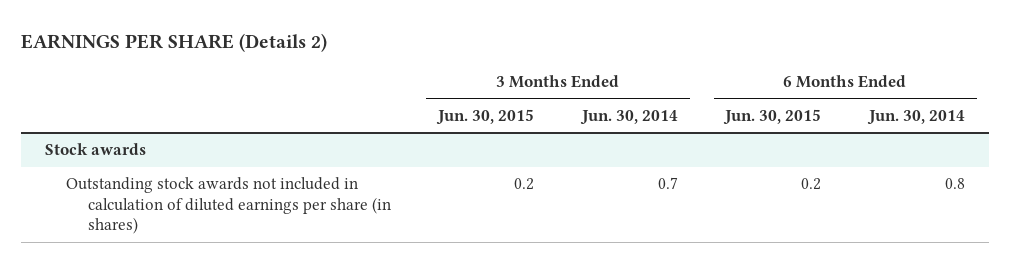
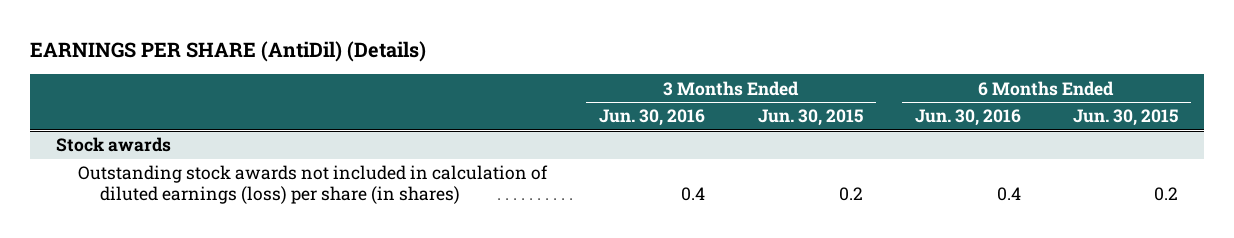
[21,32,328,52] EARNINGS PER SHARE (Details 2) -> [29,40,426,62] EARNINGS PER SHARE (AntiDil) (Details)
[579,110,678,126] Jun. 30, 2014 -> none
[867,110,966,126] Jun. 30, 2014 -> none
none -> [599,109,706,127] Jun. 30, 2016
none -> [914,109,1021,127] Jun. 30, 2016
[66,177,391,235] Outstanding stock awards not included in calculation of diluted earnings per share (in shares) -> [78,165,549,205] Outstanding stock awards not included in calculation of diluted earnings (loss) per share (in shares)

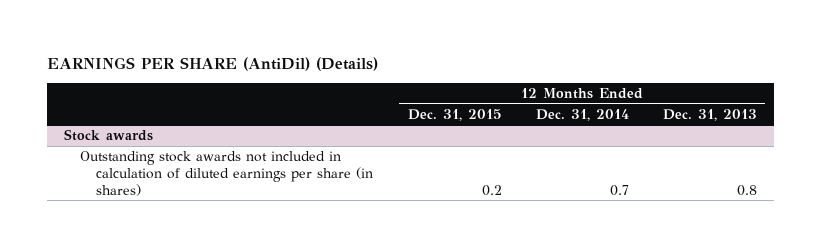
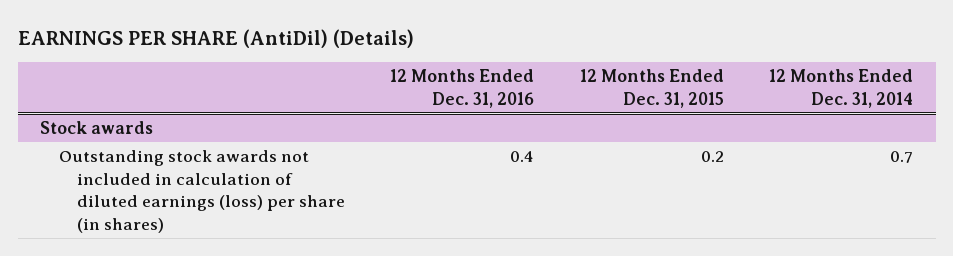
[662,108,757,121] Dec. 31, 2013 -> none
none -> [390,69,535,108] 12 Months Ended Dec. 31, 2016
[80,151,374,196] Outstanding stock awards not included in calculation of diluted earnings per share (in shares) -> [58,149,345,233] Outstanding stock awards not included in calculation of diluted earnings (loss) per share (in shares)

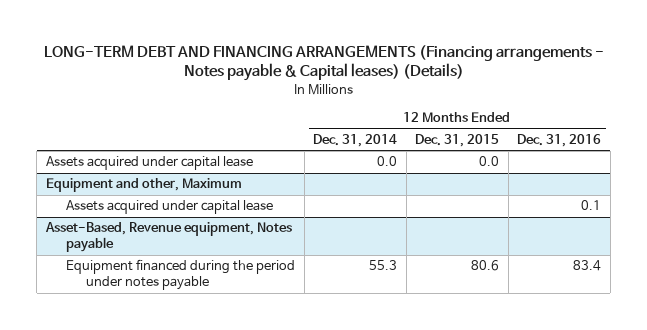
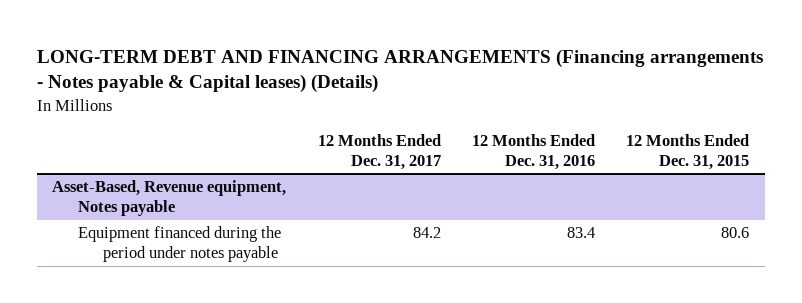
[313,133,398,147] Dec. 31, 2014 -> none
none -> [317,133,441,170] 12 Months Ended Dec. 31, 2017
[45,156,253,171] Assets acquired under capital lease -> none
[45,178,242,193] Equipment and other, Maximum -> none
[65,200,273,215] Assets acquired under capital lease -> none

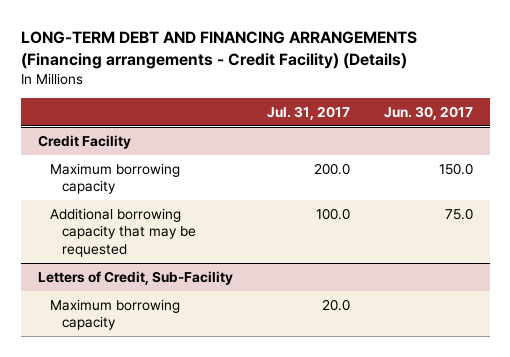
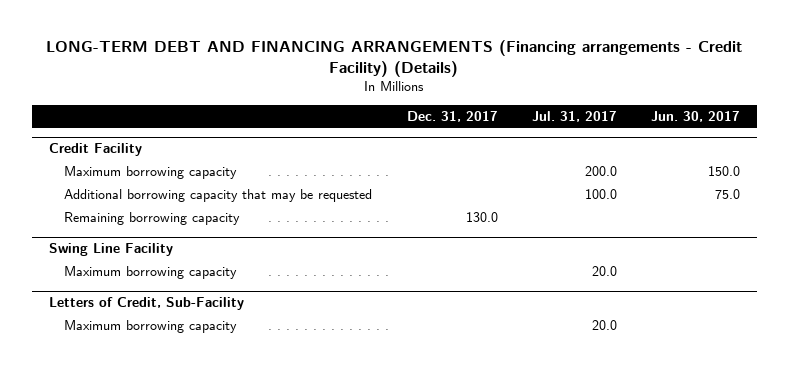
none -> [406,110,498,122] Dec. 31, 2017
none -> [64,212,241,226] Remaining borrowing capacity
none -> [48,243,173,257] Swing Line Facility
none -> [64,266,238,280] Maximum borrowing capacity

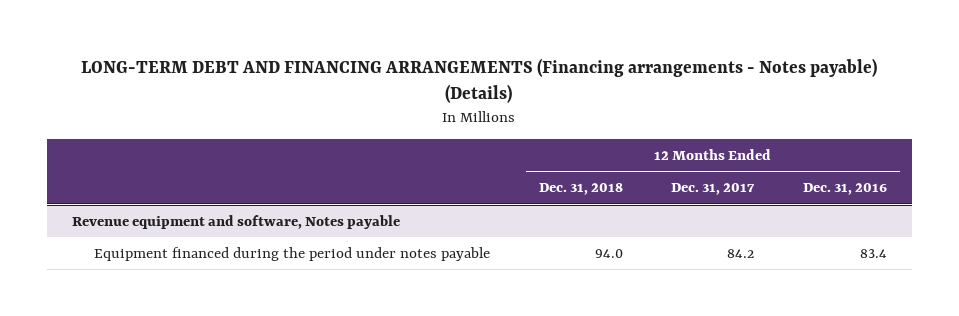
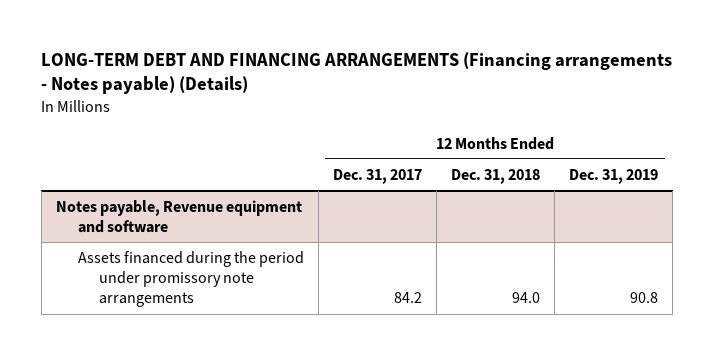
[803,183,888,196] Dec. 31, 2016 -> none
none -> [569,168,659,184] Dec. 31, 2019
[71,215,400,230] Revenue equipment and software, Notes payable -> [55,199,302,234] Notes payable, Revenue equipment and software
[93,247,490,262] Equipment financed during the period under notes payable -> [77,250,304,308] Assets financed during the period under promissory note arrangements

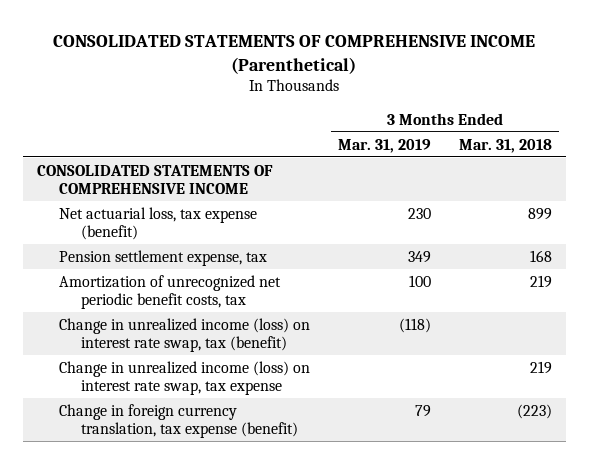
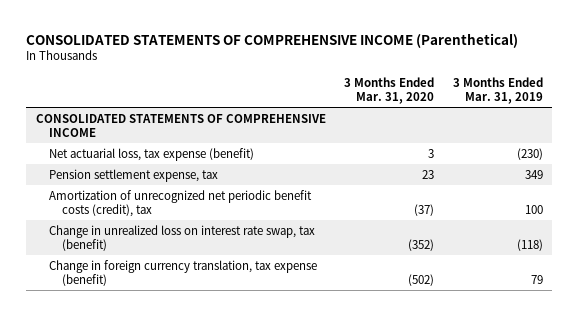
[459,138,553,153] Mar. 31, 2018 -> none
none -> [344,76,435,104] 3 Months Ended Mar. 31, 2020
[407,207,431,219] 230 -> [517,147,544,160] (230)
[58,360,310,395] Change in unrealized income (loss) on interest rate swap, tax expense -> none
[58,274,281,309] Amortization of unrecognized net periodic benefit costs, tax -> [48,189,312,217] Amortization of unrecognized net periodic benefit costs (credit), tax
[58,317,310,352] Change in unrealized income (loss) on interest rate swap, tax (benefit) -> [48,224,315,251] Change in unrealized loss on interest rate swap, tax (benefit)

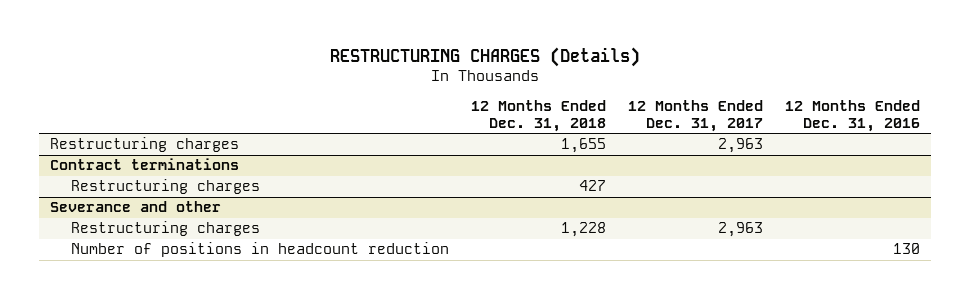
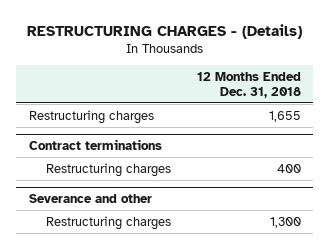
[329,46,640,67] RESTRUCTURING CHARGES (Details) -> [26,23,302,39] RESTRUCTURING CHARGES - (Details)
[627,100,763,132] 12 Months Ended Dec. 31, 2017 -> none
[784,100,920,132] 12 Months Ended Dec. 31, 2016 -> none
[578,180,606,192] 427 -> [276,163,301,173] 400
[70,242,449,258] Number of positions in headcount reduction -> none
[560,222,606,238] 1,228 -> [269,216,301,228] 1,300

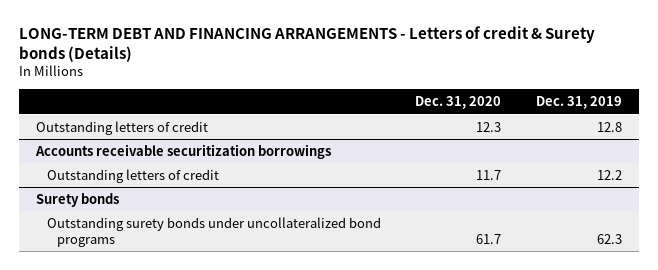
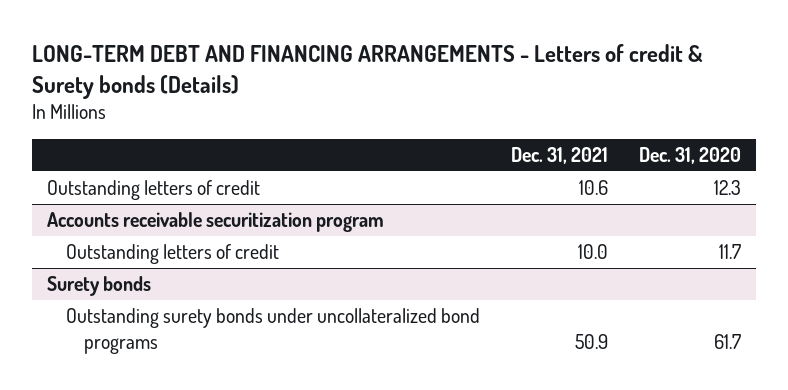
[535,96,622,110] Dec. 31, 2019 -> none
none -> [510,146,608,164] Dec. 31, 2021
[35,143,332,159] Accounts receivable securitization borrowings -> [47,212,385,233] Accounts receivable securitization program

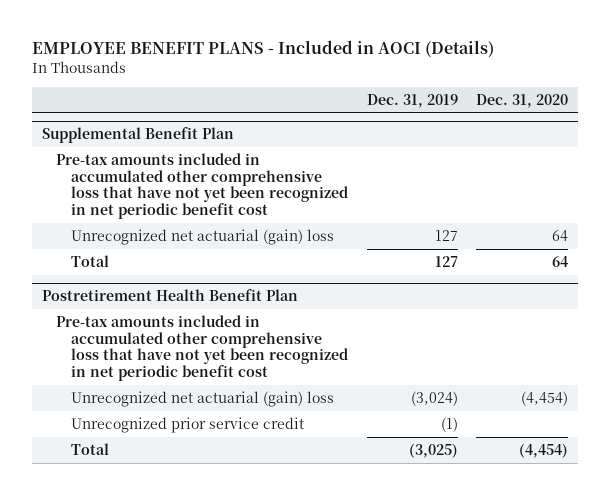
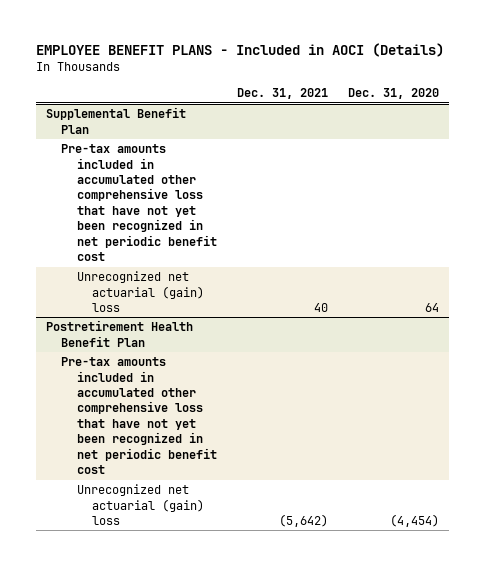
[366,93,458,108] Dec. 31, 2019 -> none
none -> [236,88,328,100] Dec. 31, 2021
[71,254,110,267] Total -> none
[71,416,305,433] Unrecognized prior service credit -> none
[71,442,110,455] Total -> none

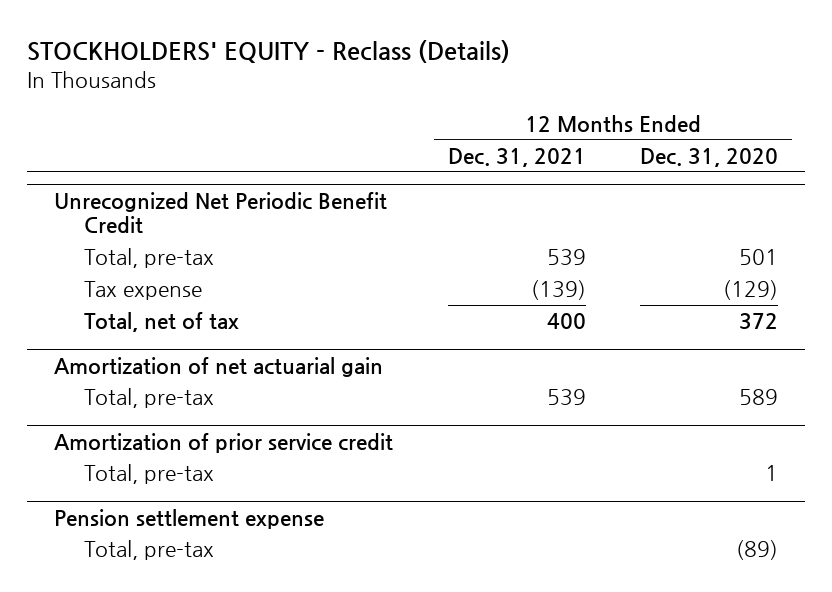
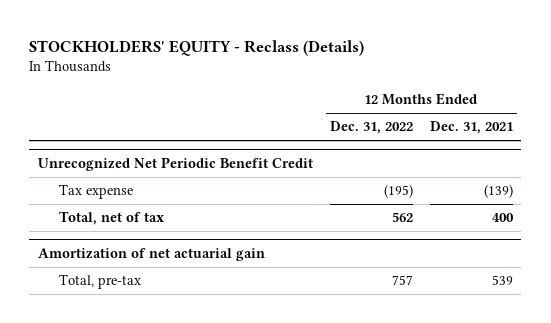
[640,147,779,167] Dec. 31, 2020 -> none
none -> [329,121,413,135] Dec. 31, 2022
[83,248,214,269] Total, pre-tax -> none
[53,432,393,453] Amortization of prior service credit -> none
[83,464,214,485] Total, pre-tax -> none
[53,508,324,529] Pension settlement expense -> none
[83,540,214,561] Total, pre-tax -> none

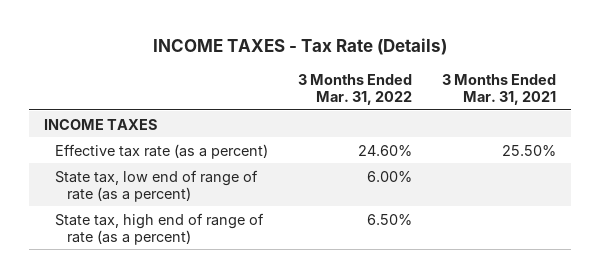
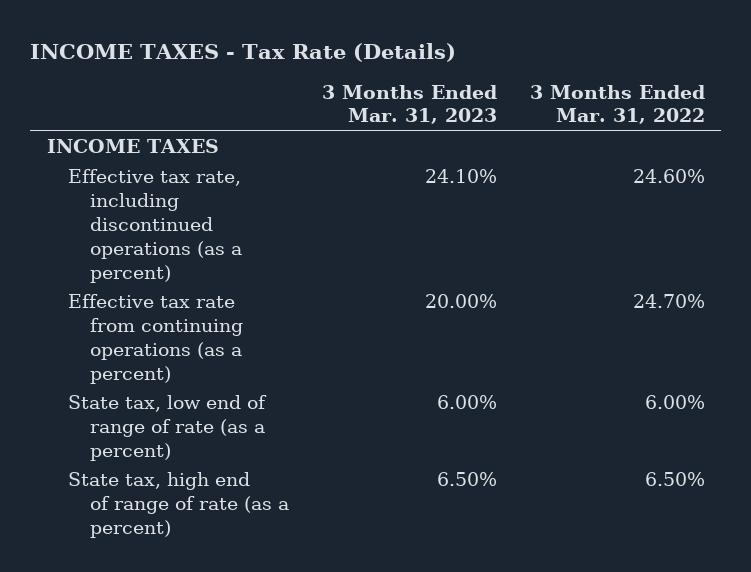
[441,73,556,105] 3 Months Ended Mar. 31, 2021 -> none
none -> [321,84,497,125] 3 Months Ended Mar. 31, 2023
none -> [68,169,242,283] Effective tax rate, including discontinued operations (as a percent)
[55,143,269,159] Effective tax rate (as a percent) -> [68,294,243,385] Effective tax rate from continuing operations (as a percent)
[357,144,412,156] 24.60% -> [632,294,705,309] 24.70%

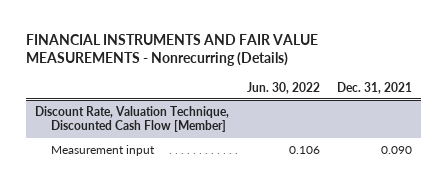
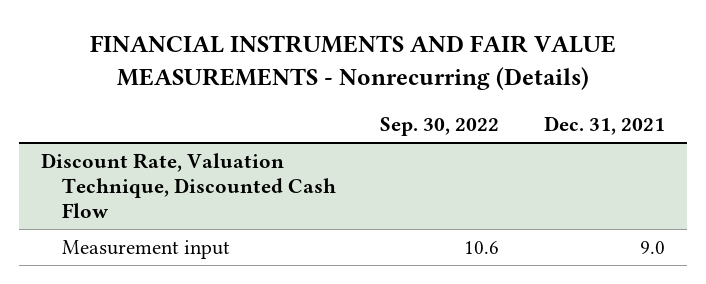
[246,81,320,94] Jun. 30, 2022 -> none
none -> [380,117,500,137] Sep. 30, 2022
[34,106,229,133] Discount Rate, Valuation Technique, Discounted Cash Flow [Member] -> [41,152,337,219] Discount Rate, Valuation Technique, Discounted Cash Flow
[381,146,413,155] 0.090 -> [639,240,665,254] 9.0

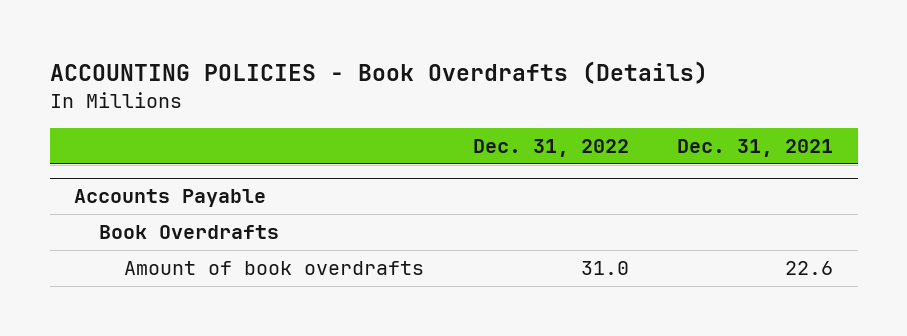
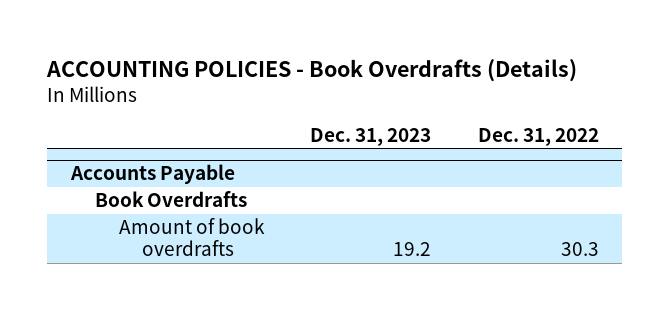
[677,139,834,158] Dec. 31, 2021 -> none
none -> [310,127,432,146] Dec. 31, 2023
[580,261,629,276] 31.0 -> [560,242,599,257] 30.3

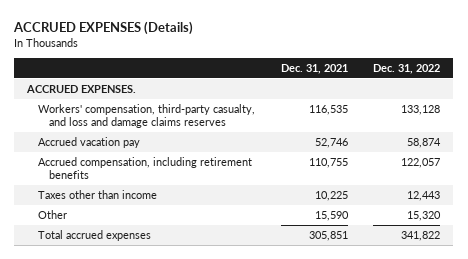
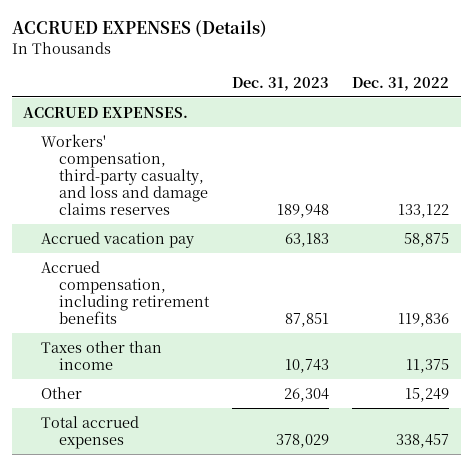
[280,63,348,74] Dec. 31, 2021 -> none
none -> [231,76,329,91] Dec. 31, 2023
[401,104,441,115] 133,128 -> [398,204,450,219] 133,122
[407,137,442,148] 58,874 -> [404,232,450,247] 58,875
[401,157,441,168] 122,057 -> [398,313,450,328] 119,836
[407,190,441,201] 12,443 -> [406,358,450,373] 11,375
[407,210,442,221] 15,320 -> [405,387,450,402] 15,249
[401,230,441,241] 341,822 -> [396,433,450,448] 338,457

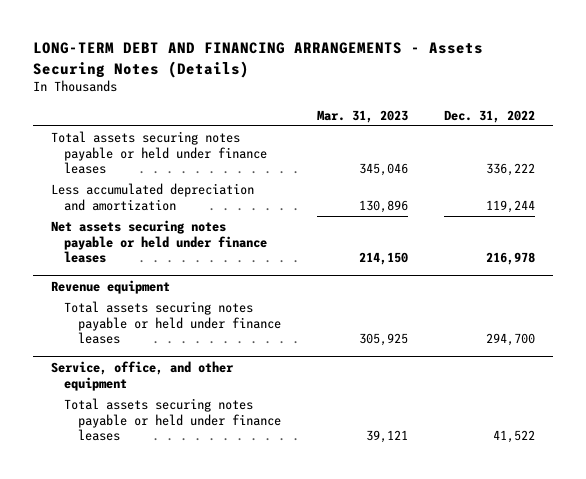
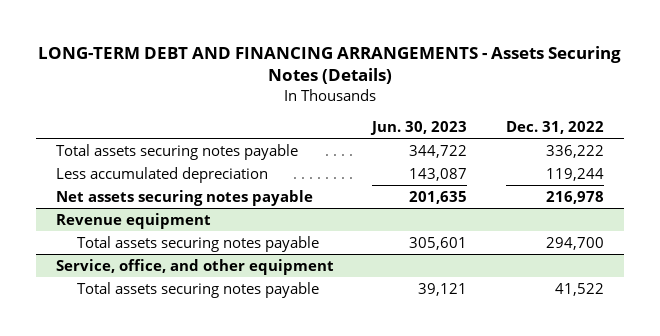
[316,109,408,123] Mar. 31, 2023 -> none
none -> [370,121,468,136] Jun. 30, 2023
[50,131,268,175] Total assets securing notes payable or held under finance leases -> [55,143,298,160] Total assets securing notes payable
[50,183,254,211] Less accumulated depreciation and amortization -> [55,166,268,183] Less accumulated depreciation
[50,220,268,264] Net assets securing notes payable or held under finance leases -> [55,189,313,206] Net assets securing notes payable
[64,301,281,345] Total assets securing notes payable or held under finance leases -> [77,235,320,252] Total assets securing notes payable
[64,398,281,442] Total assets securing notes payable or held under finance leases -> [77,281,320,298] Total assets securing notes payable

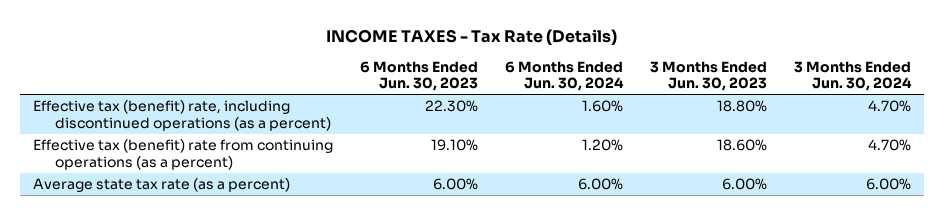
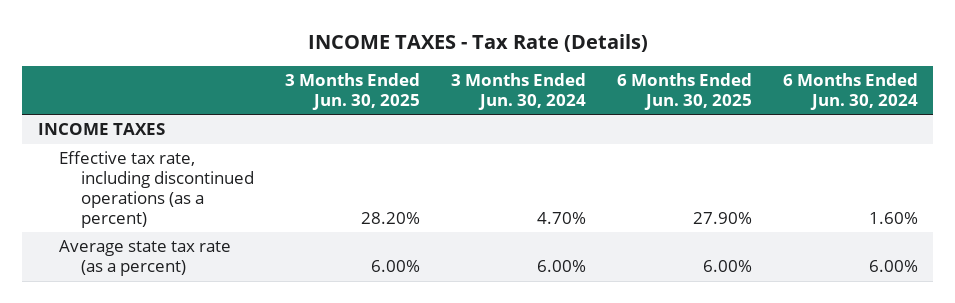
[359,60,478,92] 6 Months Ended Jun. 30, 2023 -> none
[649,60,767,92] 3 Months Ended Jun. 30, 2023 -> none
none -> [284,72,420,110] 3 Months Ended Jun. 30, 2025
none -> [616,72,752,110] 6 Months Ended Jun. 30, 2025
[33,139,334,170] Effective tax (benefit) rate from continuing operations (as a percent) -> none
none -> [37,123,165,136] INCOME TAXES
[33,100,332,131] Effective tax (benefit) rate, including discontinued operations (as a percent) -> [59,151,255,228] Effective tax rate, including discontinued operations (as a percent)

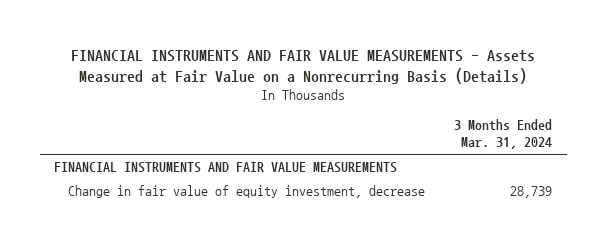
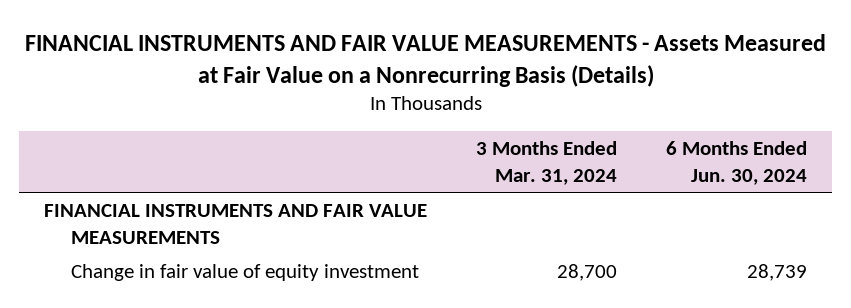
none -> [666,140,808,185] 6 Months Ended Jun. 30, 2024
[68,185,426,199] Change in fair value of equity investment, decrease -> [71,264,420,282] Change in fair value of equity investment
[510,186,553,199] 28,739 -> [557,264,618,282] 28,700

